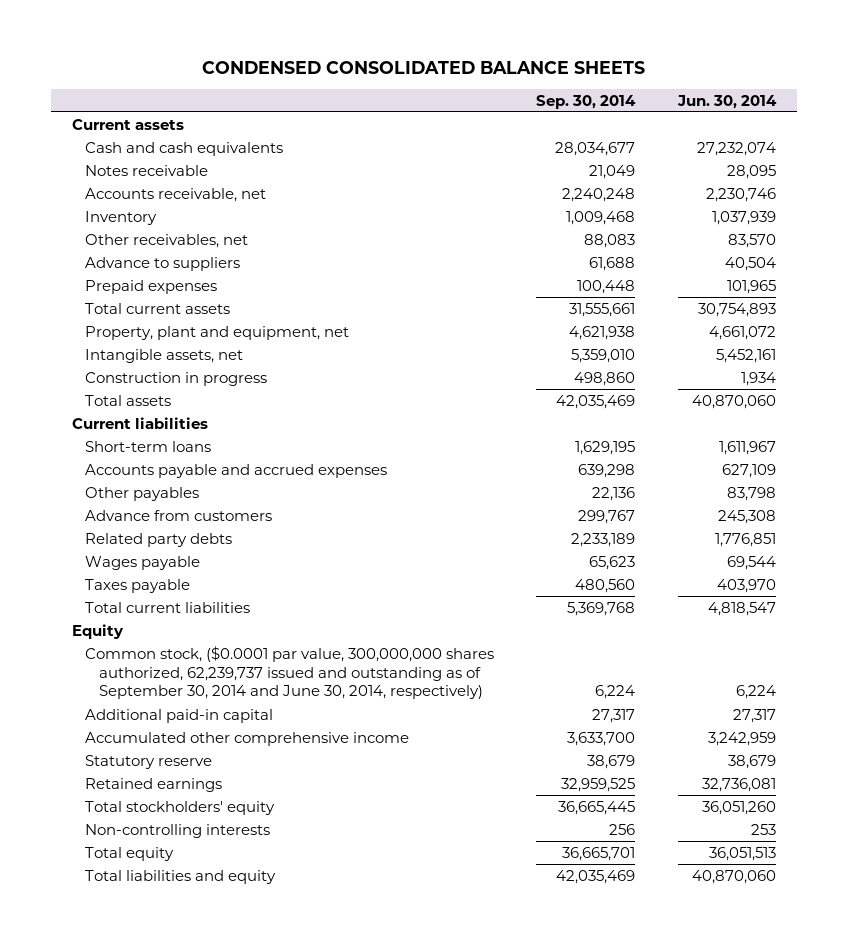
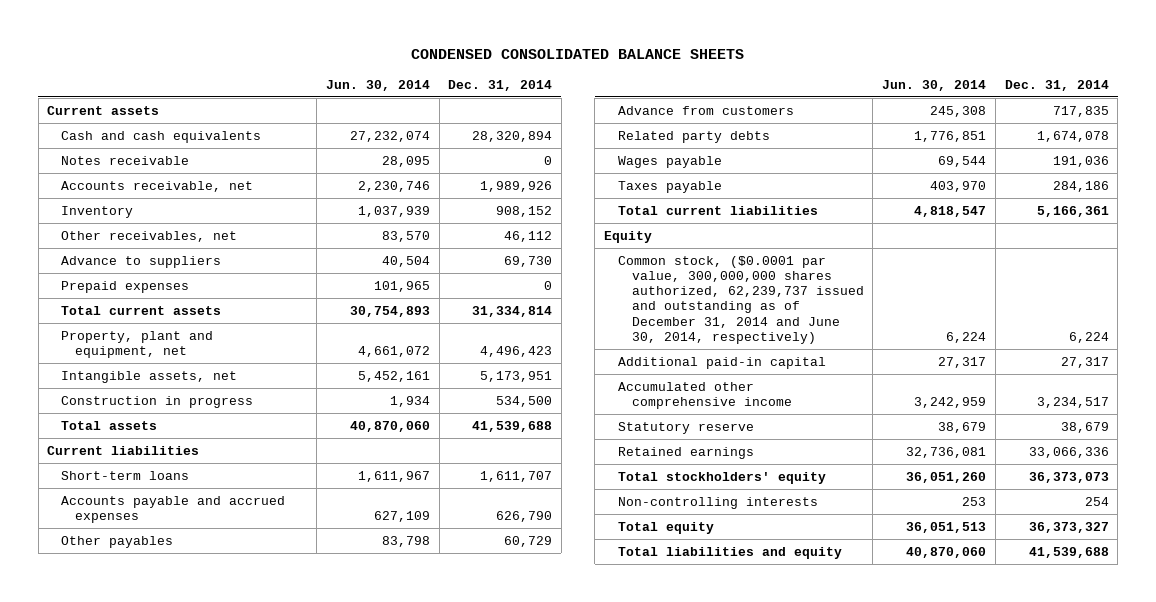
[536,94,637,109] Sep. 30, 2014 -> none
none -> [448,79,553,91] Dec. 31, 2014
[85,645,495,700] Common stock, ($0.0001 par value, 300,000,000 shares authorized, 62,239,737 issued and outstanding as of September 30, 2014 and June 30, 2014, respectively) -> [617,255,864,344] Common stock, ($0.0001 par value, 300,000,000 shares authorized, 62,239,737 issued and outstanding as of December 31, 2014 and June 30, 2014, respectively)

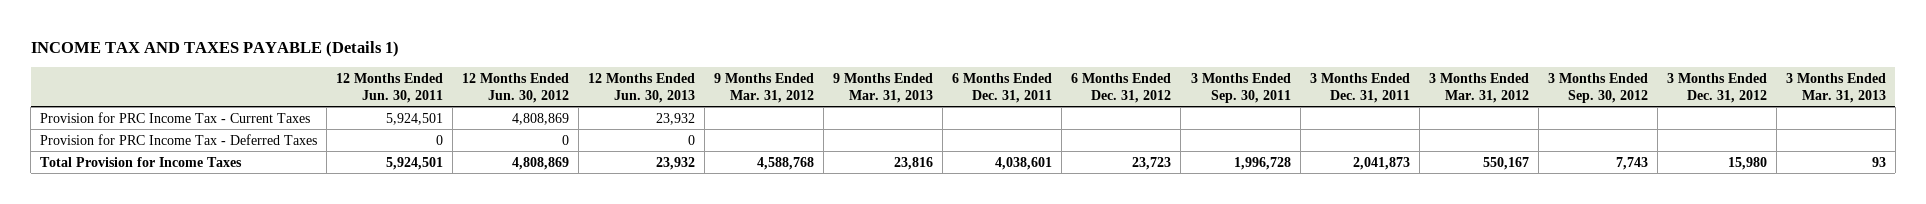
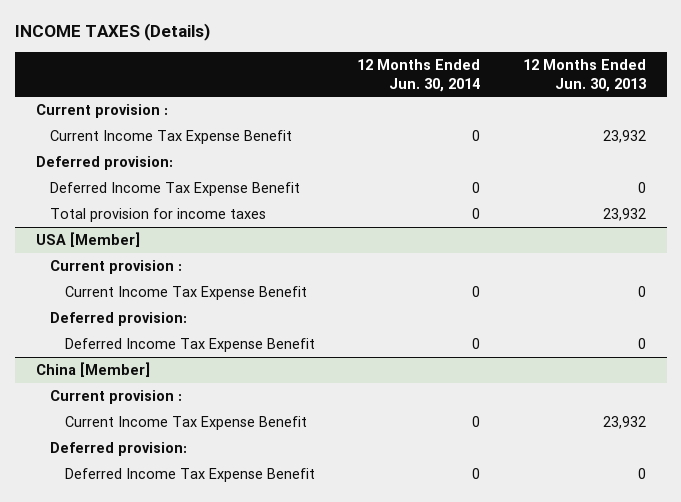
[30,40,399,57] INCOME TAX AND TAXES PAYABLE (Details 1) -> [14,23,210,42] INCOME TAXES (Details)
[336,72,444,103] 12 Months Ended Jun. 30, 2011 -> none
[462,72,570,103] 12 Months Ended Jun. 30, 2012 -> none
[714,72,815,103] 9 Months Ended Mar. 31, 2012 -> none
[833,72,934,103] 9 Months Ended Mar. 31, 2013 -> none
[952,72,1053,103] 6 Months Ended Dec. 31, 2011 -> none
[1071,72,1172,103] 6 Months Ended Dec. 31, 2012 -> none
[1190,72,1291,103] 3 Months Ended Sep. 30, 2011 -> none
[1309,72,1410,103] 3 Months Ended Dec. 31, 2011 -> none
[1428,72,1529,103] 3 Months Ended Mar. 31, 2012 -> none
[1547,72,1648,103] 3 Months Ended Sep. 30, 2012 -> none
[1666,72,1767,103] 3 Months Ended Dec. 31, 2012 -> none
[1785,72,1886,103] 3 Months Ended Mar. 31, 2013 -> none
none -> [357,58,481,92] 12 Months Ended Jun. 30, 2014
none -> [35,103,168,118] Current provision :
[40,111,311,123] Provision for PRC Income Tax - Current Taxes -> [50,129,293,144] Current Income Tax Expense Benefit
none -> [35,155,173,170] Deferred provision:
[40,133,318,145] Provision for PRC Income Tax - Deferred Taxes -> [50,181,301,196] Deferred Income Tax Expense Benefit
[40,156,243,167] Total Provision for Income Taxes -> [50,207,267,222] Total provision for income taxes
none -> [35,231,140,247] USA [Member]
none -> [50,259,183,274] Current provision :
none -> [65,285,308,300] Current Income Tax Expense Benefit
none -> [50,311,188,326] Deferred provision:
none -> [65,337,316,352] Deferred Income Tax Expense Benefit
none -> [35,361,150,377] China [Member]
none -> [50,389,183,404] Current provision :
none -> [65,415,308,430] Current Income Tax Expense Benefit
none -> [50,441,188,456] Deferred provision:
none -> [65,467,316,482] Deferred Income Tax Expense Benefit

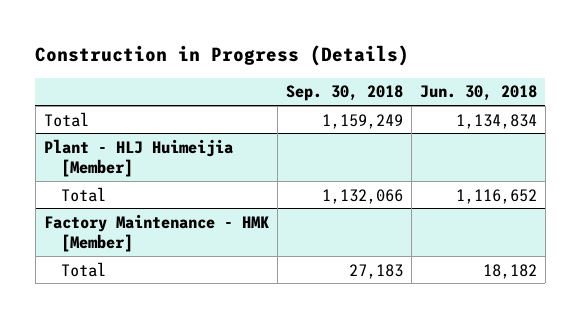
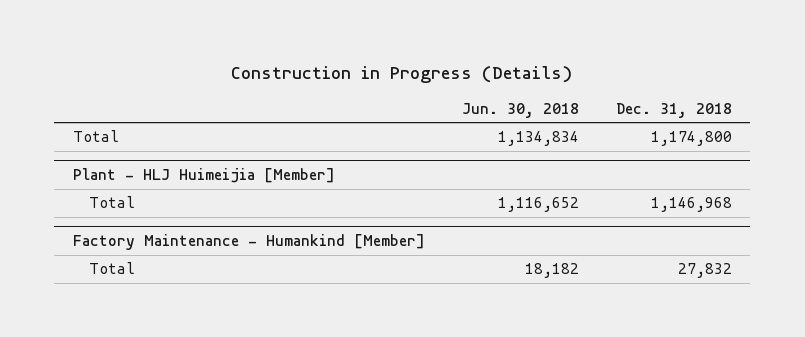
[285,85,403,102] Sep. 30, 2018 -> none
none -> [615,102,732,118] Dec. 31, 2018
[43,213,269,252] Factory Maintenance - HMK [Member] -> [72,234,425,251] Factory Maintenance - Humankind [Member]

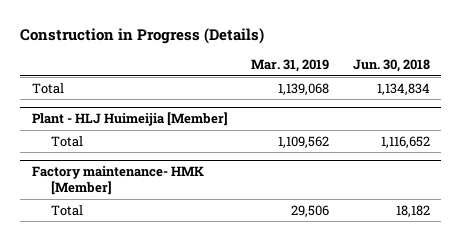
[615,102,732,118] Dec. 31, 2018 -> none
none -> [251,59,330,73] Mar. 31, 2019
[72,234,425,251] Factory Maintenance - Humankind [Member] -> [31,166,204,196] Factory maintenance- HMK [Member]

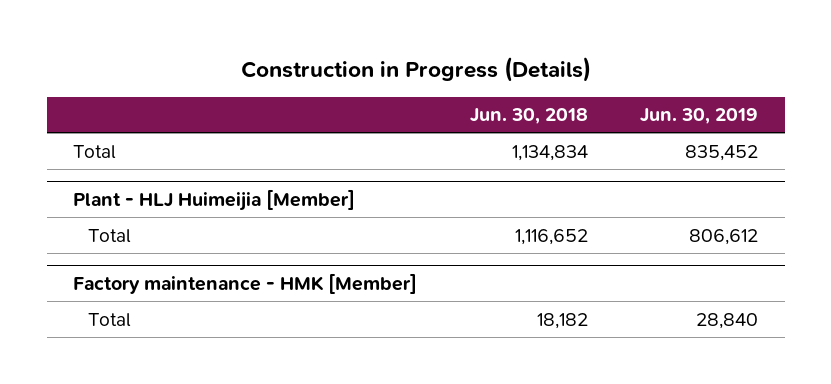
[251,59,330,73] Mar. 31, 2019 -> none
none -> [640,108,759,125] Jun. 30, 2019
[31,166,204,196] Factory maintenance- HMK [Member] -> [73,272,418,294] Factory maintenance - HMK [Member]

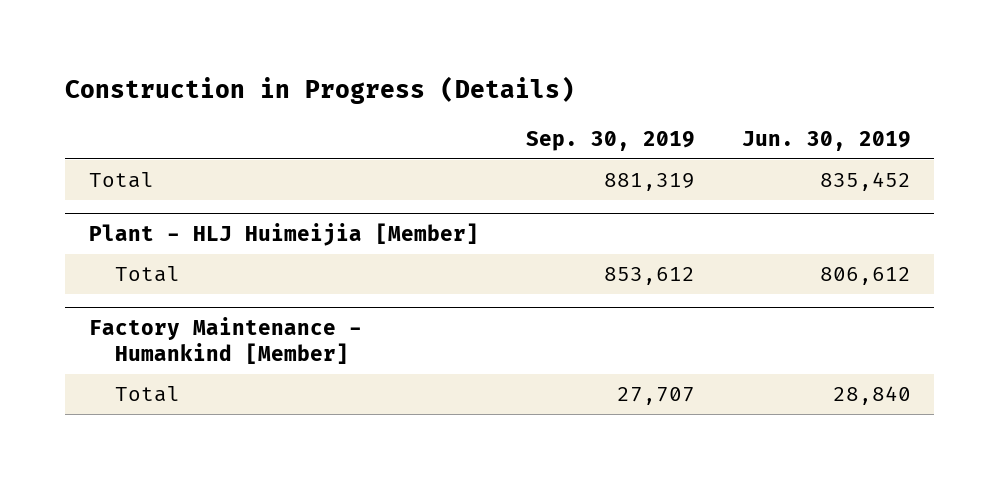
[469,108,588,125] Jun. 30, 2018 -> none
none -> [525,130,695,151] Sep. 30, 2019
[73,272,418,294] Factory maintenance - HMK [Member] -> [88,316,362,364] Factory Maintenance - Humankind [Member]

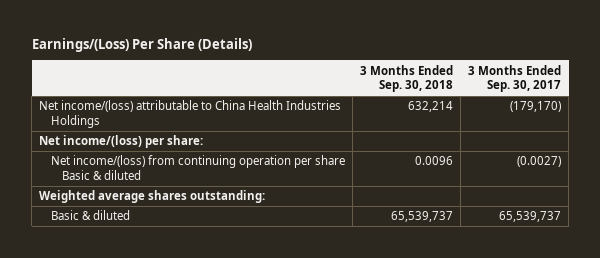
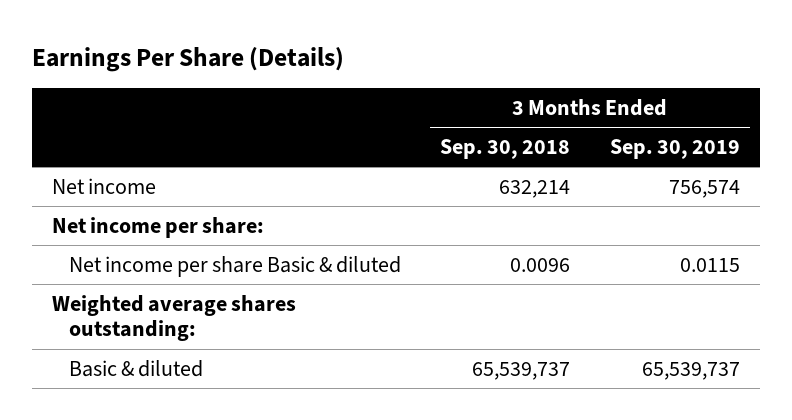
[31,38,252,53] Earnings/(Loss) Per Share (Details) -> [32,47,345,73] Earnings Per Share (Details)
[468,64,562,93] 3 Months Ended Sep. 30, 2017 -> none
none -> [609,139,740,160] Sep. 30, 2019
[39,100,342,128] Net income/(loss) attributable to China Health Industries Holdings -> [51,177,156,194] Net income
[39,135,204,149] Net income/(loss) per share: -> [51,216,264,238] Net income per share:
[50,155,345,180] Net income/(loss) from continuing operation per share Basic & diluted -> [68,255,401,277] Net income per share Basic & diluted

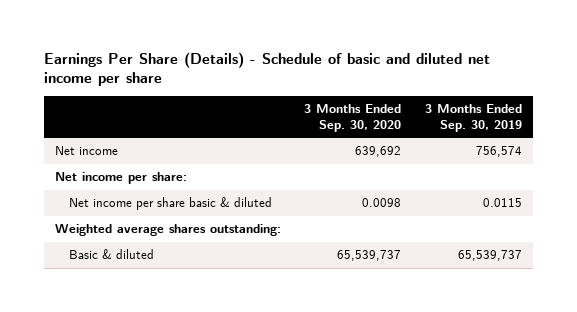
[32,47,345,73] Earnings Per Share (Details) -> [43,51,490,87] Earnings Per Share (Details) - Schedule of basic and diluted net income per share
[440,139,571,160] Sep. 30, 2018 -> none
none -> [304,104,402,132] 3 Months Ended Sep. 30, 2020
[68,255,401,277] Net income per share Basic & diluted -> [68,197,272,211] Net income per share basic & diluted

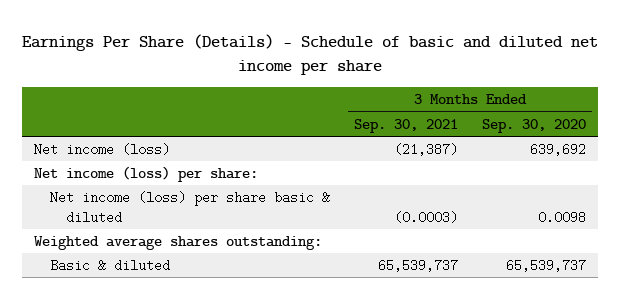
[424,104,522,132] 3 Months Ended Sep. 30, 2019 -> none
none -> [354,118,459,133] Sep. 30, 2021
[55,146,119,156] Net income -> [34,143,171,157] Net income (loss)
[55,172,188,185] Net income per share: -> [34,166,259,183] Net income (loss) per share:
[68,197,272,211] Net income per share basic & diluted -> [50,191,331,224] Net income (loss) per share basic & diluted

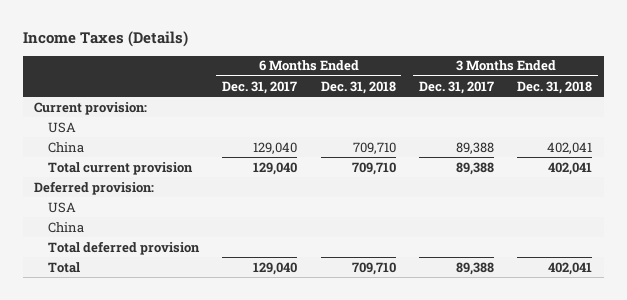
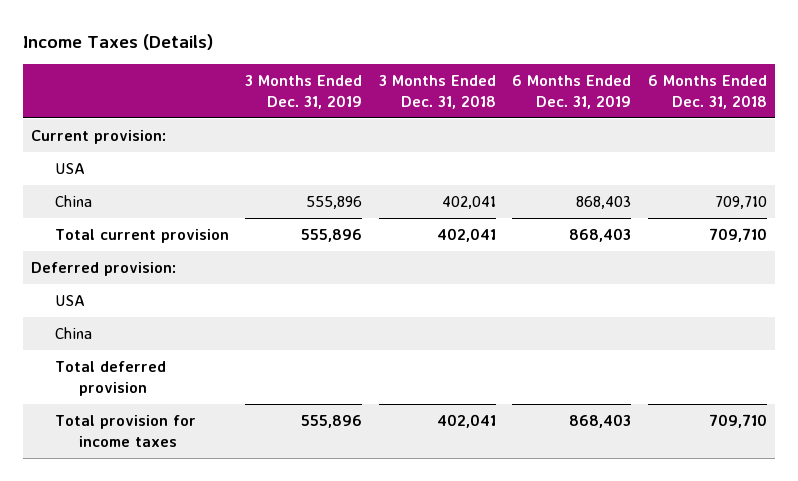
[222,80,298,94] Dec. 31, 2017 -> none
[418,80,494,94] Dec. 31, 2017 -> none
none -> [245,75,363,109] 3 Months Ended Dec. 31, 2019
none -> [512,75,632,109] 6 Months Ended Dec. 31, 2019
[47,261,80,273] Total -> [54,415,196,447] Total provision for income taxes

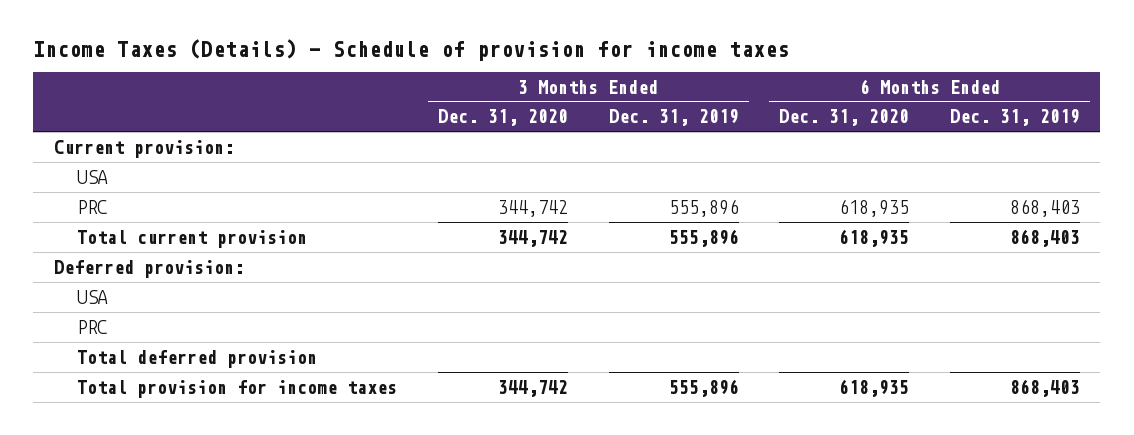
[22,33,213,50] Income Taxes (Details) -> [33,38,790,61] Income Taxes (Details) - Schedule of provision for income taxes
[378,75,496,109] 3 Months Ended Dec. 31, 2018 -> none
[647,75,767,109] 6 Months Ended Dec. 31, 2018 -> none
none -> [437,109,568,127] Dec. 31, 2020
none -> [779,109,910,127] Dec. 31, 2020
[54,195,92,208] China -> [77,199,108,214] PRC
[54,327,92,340] China -> [77,319,108,334] PRC

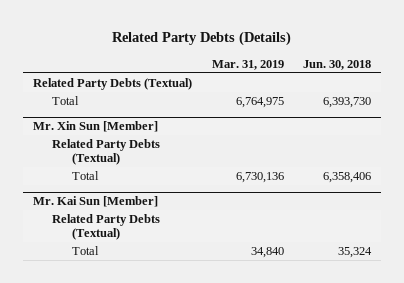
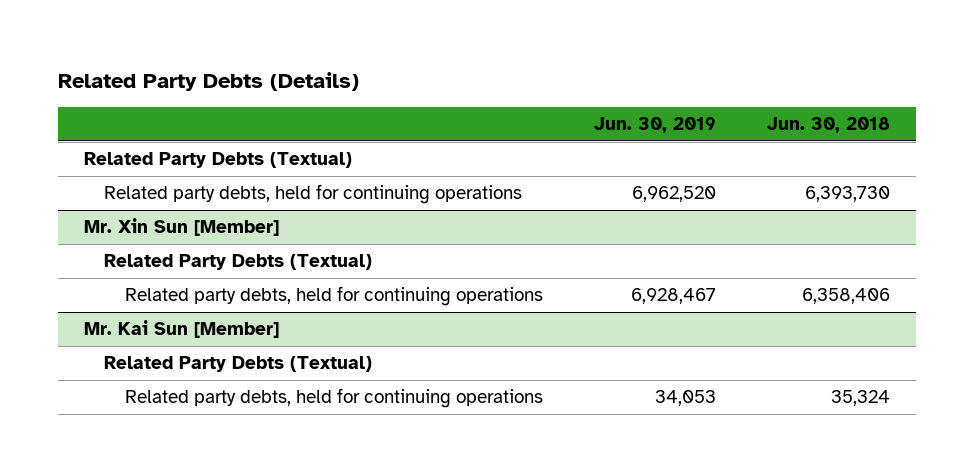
[211,59,284,70] Mar. 31, 2019 -> none
none -> [593,117,716,134] Jun. 30, 2019
[52,95,80,105] Total -> [104,184,523,205] Related party debts, held for continuing operations
[71,170,99,180] Total -> [124,286,543,307] Related party debts, held for continuing operations
[71,245,99,255] Total -> [124,388,543,409] Related party debts, held for continuing operations

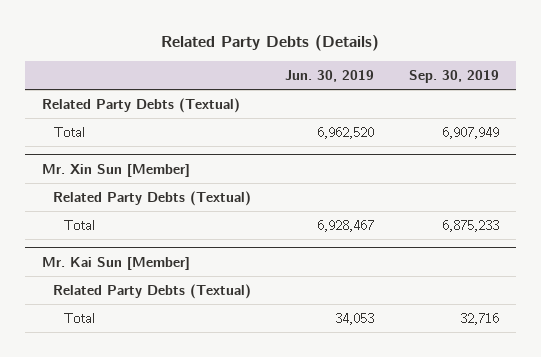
[767,117,891,134] Jun. 30, 2018 -> none
none -> [408,69,499,83] Sep. 30, 2019
[104,184,523,205] Related party debts, held for continuing operations -> [52,126,85,137] Total
[124,286,543,307] Related party debts, held for continuing operations -> [63,219,96,230] Total
[124,388,543,409] Related party debts, held for continuing operations -> [63,312,96,323] Total

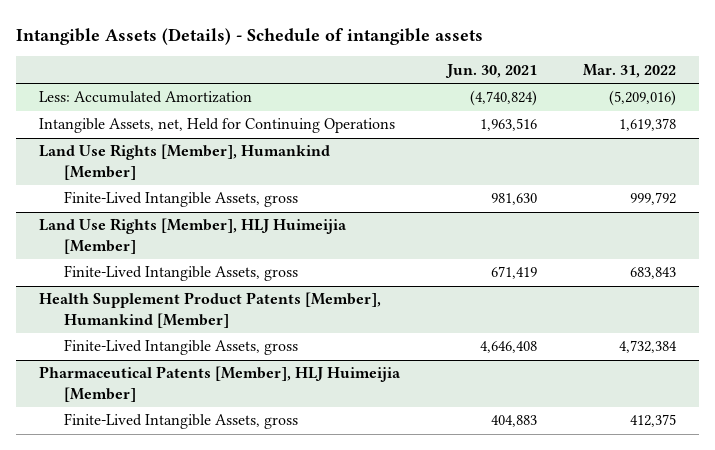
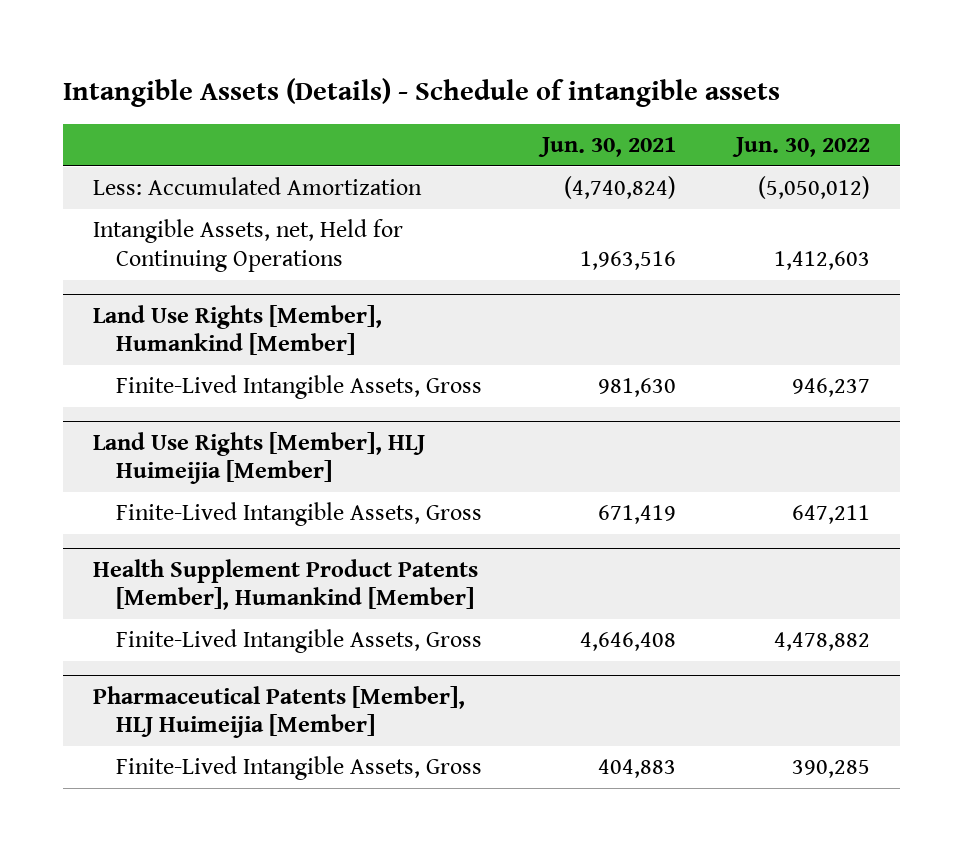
[583,63,677,78] Mar. 31, 2022 -> none
none -> [732,136,871,157] Jun. 30, 2022
[64,191,299,208] Finite-Lived Intangible Assets, gross -> [115,375,482,400] Finite-Lived Intangible Assets, Gross
[64,265,299,282] Finite-Lived Intangible Assets, gross -> [115,502,482,527] Finite-Lived Intangible Assets, Gross
[64,339,299,356] Finite-Lived Intangible Assets, gross -> [115,629,482,654] Finite-Lived Intangible Assets, Gross
[64,413,299,430] Finite-Lived Intangible Assets, gross -> [115,756,482,781] Finite-Lived Intangible Assets, Gross

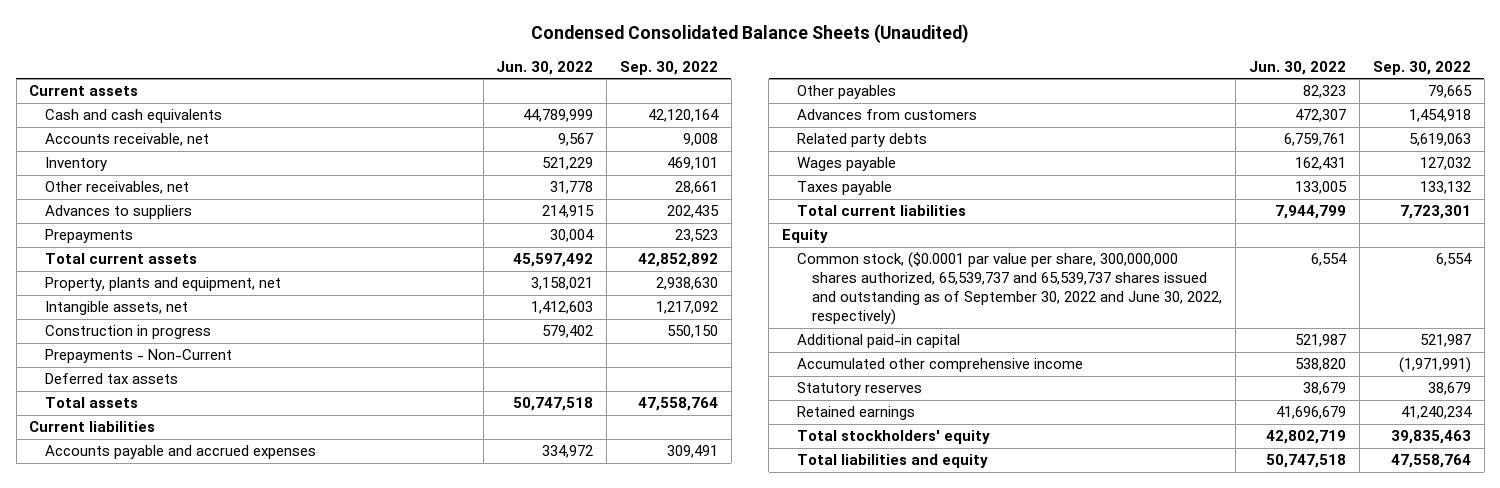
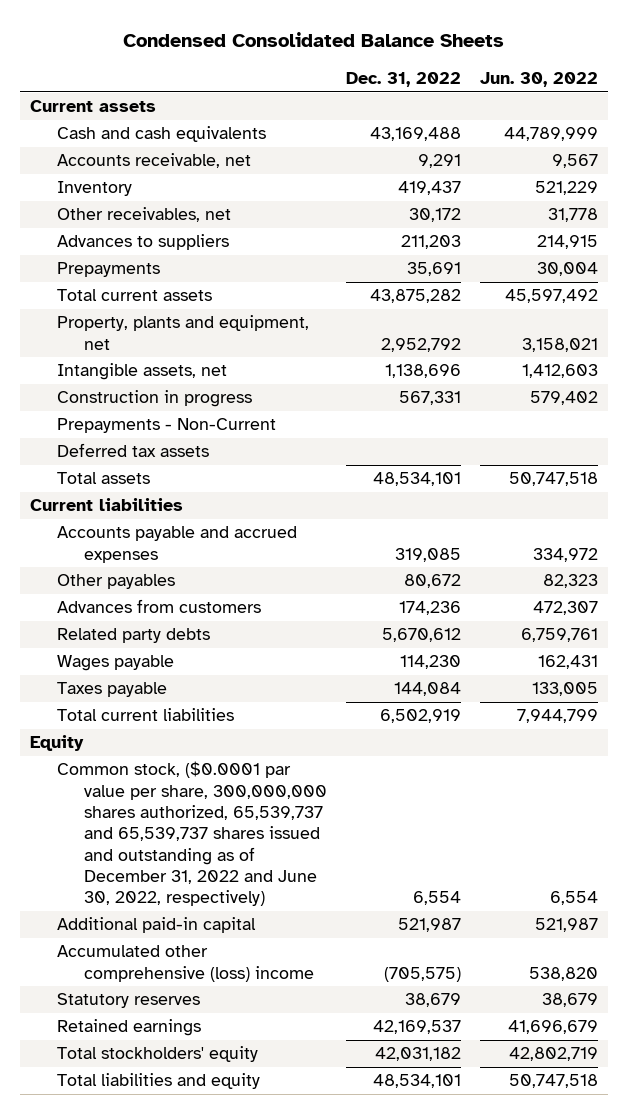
[531,24,970,44] Condensed Consolidated Balance Sheets (Unaudited) -> [122,32,504,48] Condensed Consolidated Balance Sheets
[620,60,719,75] Sep. 30, 2022 -> none
none -> [346,72,462,88] Dec. 31, 2022
[797,252,1223,325] Common stock, ($0.0001 par value per share, 300,000,000 shares authorized, 65,539,737 and 65,539,737 shares issued and outstanding as of September 30, 2022 and June 30, 2022, respectively) -> [56,761,327,907] Common stock, ($0.0001 par value per share, 300,000,000 shares authorized, 65,539,737 and 65,539,737 shares issued and outstanding as of December 31, 2022 and June 30, 2022, respectively)
[797,358,1084,373] Accumulated other comprehensive income -> [56,945,314,982] Accumulated other comprehensive (loss) income

